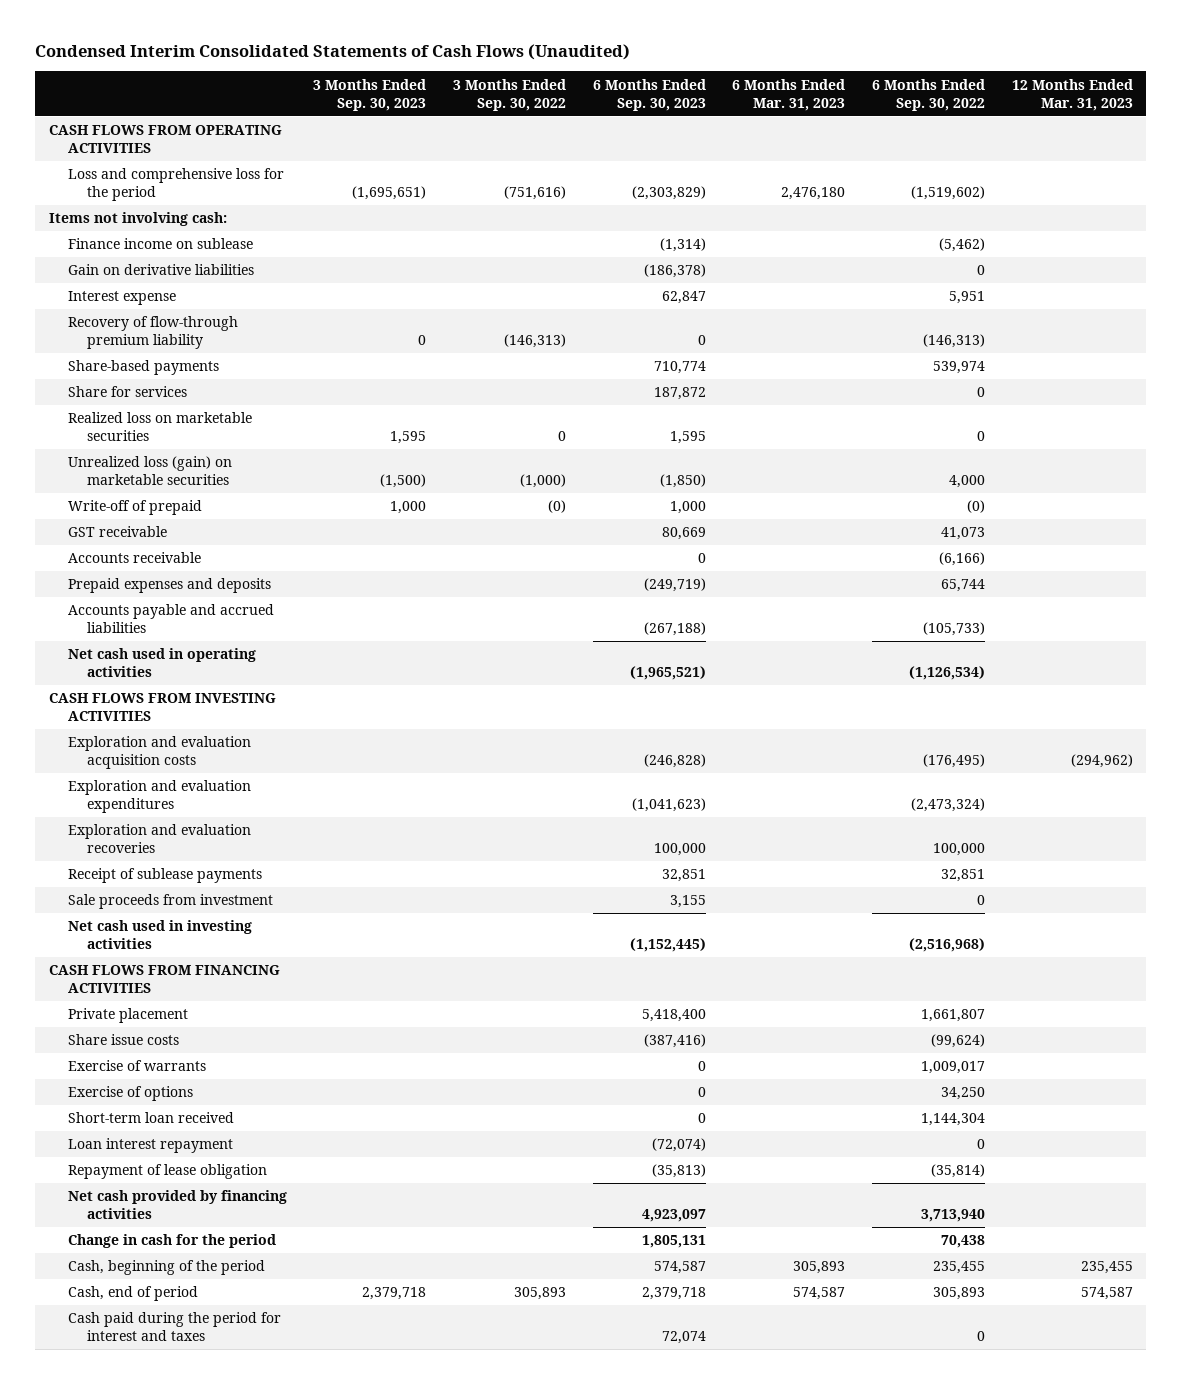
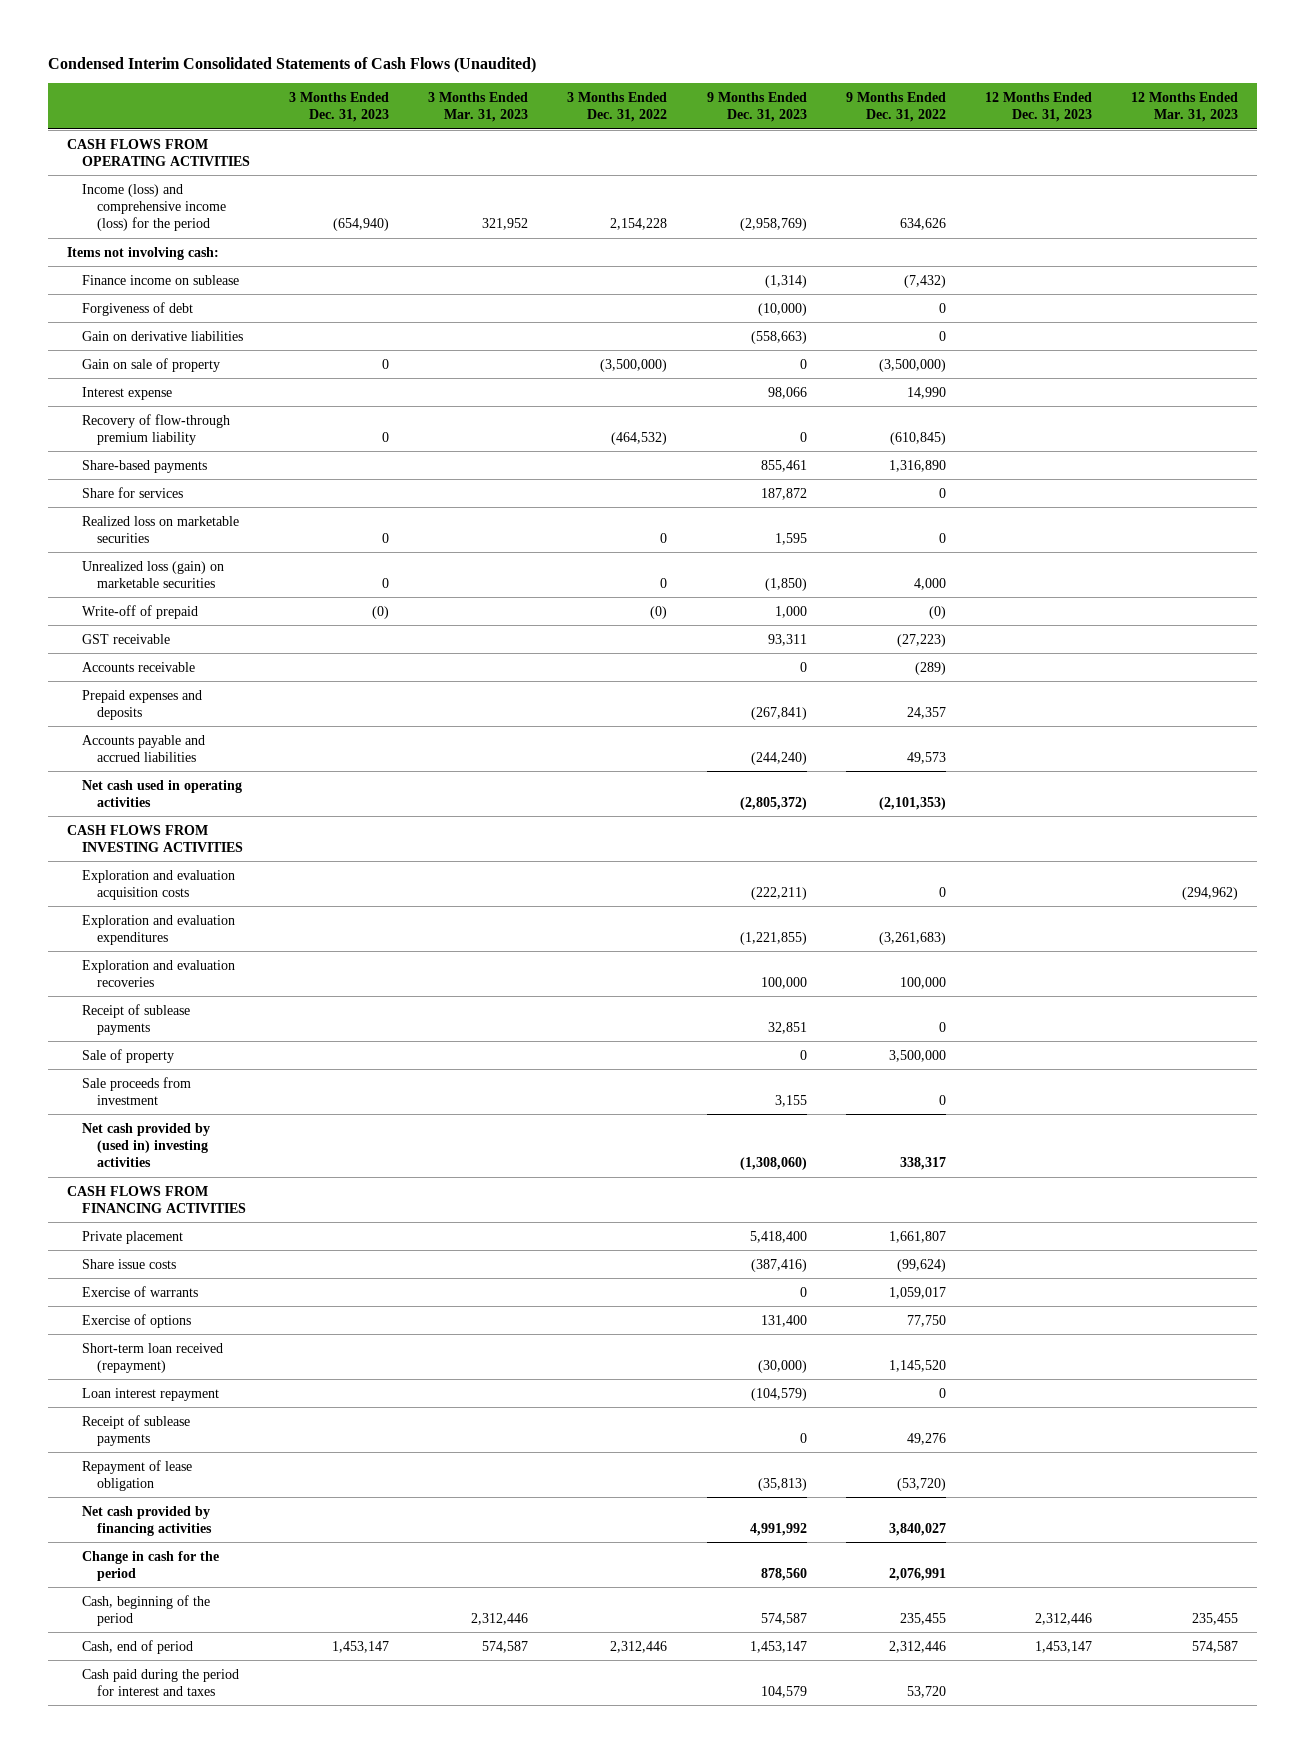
[313,78,427,111] 3 Months Ended Sep. 30, 2023 -> none
[453,78,567,111] 3 Months Ended Sep. 30, 2022 -> none
[592,78,706,111] 6 Months Ended Sep. 30, 2023 -> none
[732,78,846,111] 6 Months Ended Mar. 31, 2023 -> none
[872,78,986,111] 6 Months Ended Sep. 30, 2022 -> none
none -> [289,91,390,123] 3 Months Ended Dec. 31, 2023
none -> [428,91,529,123] 3 Months Ended Mar. 31, 2023
none -> [567,91,668,123] 3 Months Ended Dec. 31, 2022
none -> [706,91,807,123] 9 Months Ended Dec. 31, 2023
none -> [845,91,946,123] 9 Months Ended Dec. 31, 2022
none -> [984,91,1092,123] 12 Months Ended Dec. 31, 2023
[67,168,284,202] Loss and comprehensive loss for the period -> [82,183,226,232] Income (loss) and comprehensive income (loss) for the period
none -> [82,301,194,316] Forgiveness of debt
none -> [82,357,221,372] Gain on sale of property
none -> [82,1048,175,1063] Sale of property
[67,920,252,950] Net cash used in investing activities -> [82,1122,211,1168] Net cash provided by (used in) investing activities
[67,1112,234,1124] Short-term loan received -> [82,1342,224,1373] Short-term loan received (repayment)
none -> [82,1414,191,1446] Receipt of sublease payments

